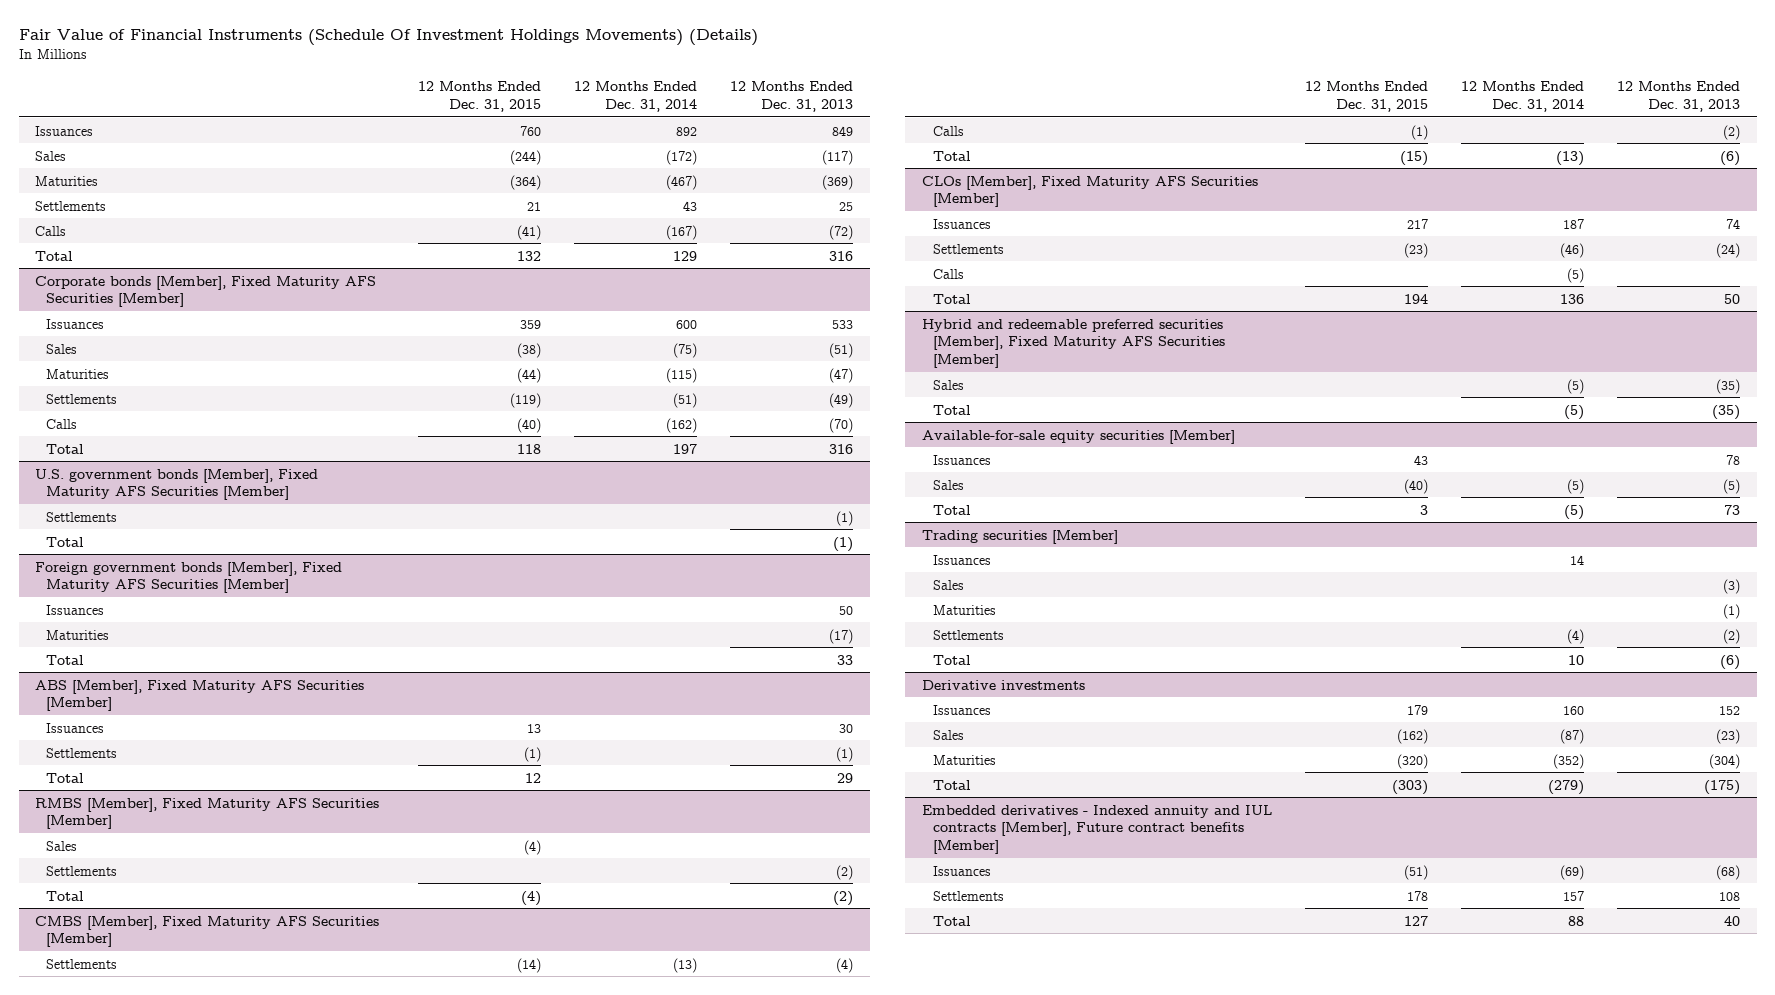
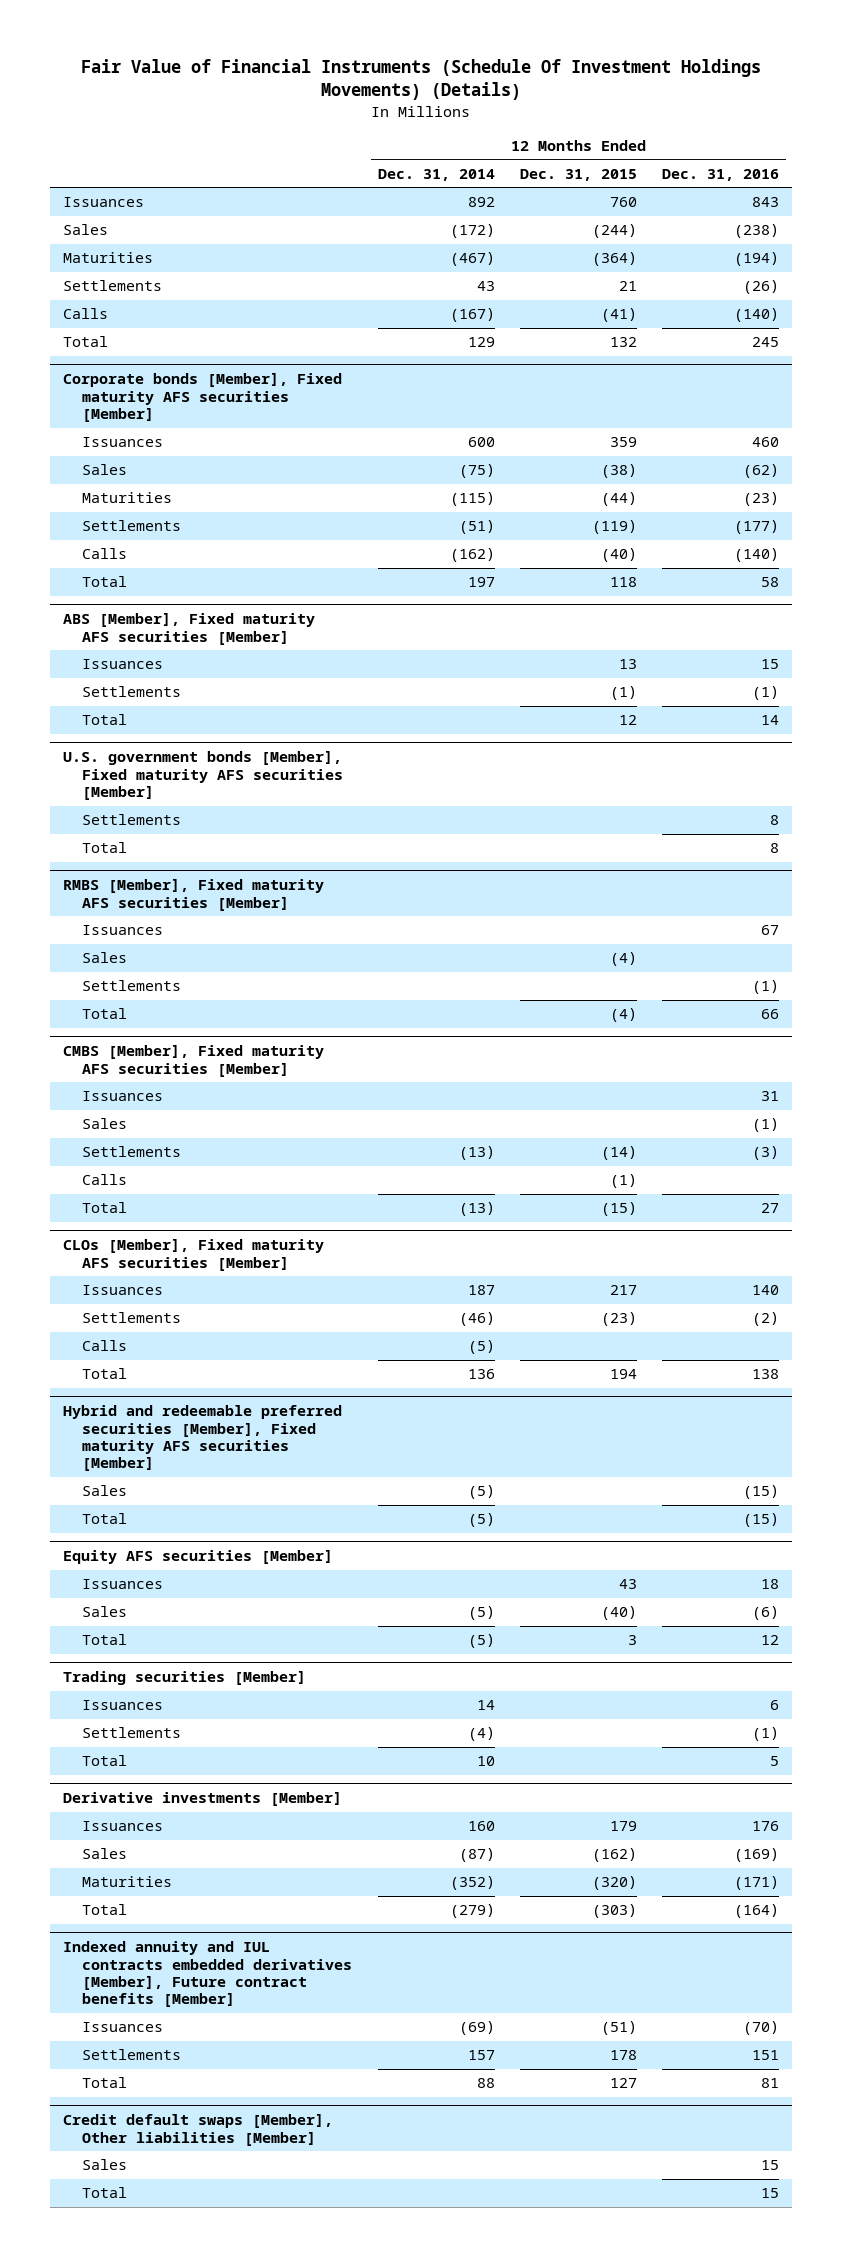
[730,80,854,112] 12 Months Ended Dec. 31, 2013 -> none
none -> [662,168,780,181] Dec. 31, 2016
[35,275,377,308] Corporate bonds [Member], Fixed Maturity AFS Securities [Member] -> [62,373,342,422] Corporate bonds [Member], Fixed maturity AFS securities [Member]
[35,468,319,501] U.S. government bonds [Member], Fixed Maturity AFS Securities [Member] -> none
[46,511,118,522] Settlements -> none
[46,536,85,547] Total -> none
[35,561,343,594] Foreign government bonds [Member], Fixed Maturity AFS Securities [Member] -> none
[46,604,105,615] Issuances -> none
[46,629,110,640] Maturities -> none
[46,654,85,665] Total -> none
[35,679,365,712] ABS [Member], Fixed Maturity AFS Securities [Member] -> [62,613,315,645] ABS [Member], Fixed maturity AFS securities [Member]
none -> [62,751,344,800] U.S. government bonds [Member], Fixed maturity AFS securities [Member]
none -> [82,814,182,826] Settlements
none -> [82,842,128,854] Total
[35,797,380,830] RMBS [Member], Fixed Maturity AFS Securities [Member] -> [62,879,324,911] RMBS [Member], Fixed maturity AFS securities [Member]
none -> [82,925,164,936] Issuances
[35,915,380,948] CMBS [Member], Fixed Maturity AFS Securities [Member] -> [62,1045,324,1077] CMBS [Member], Fixed maturity AFS securities [Member]
none -> [82,1091,164,1102] Issuances
none -> [82,1118,128,1130] Sales
[921,175,1258,208] CLOs [Member], Fixed Maturity AFS Securities [Member] -> [62,1239,324,1271] CLOs [Member], Fixed maturity AFS securities [Member]
[921,318,1225,369] Hybrid and redeemable preferred securities [Member], Fixed Maturity AFS Securities [Member] -> [62,1405,342,1472] Hybrid and redeemable preferred securities [Member], Fixed maturity AFS securities [Member]
[921,429,1235,444] Available-for-sale equity securities [Member] -> [62,1550,333,1565] Equity AFS securities [Member]
[932,579,964,590] Sales -> none
[932,604,996,615] Maturities -> none
[921,679,1085,690] Derivative investments -> [62,1792,342,1807] Derivative investments [Member]
[921,804,1272,855] Embedded derivatives - Indexed annuity and IUL contracts [Member], Future contract benefits [Member] -> [62,1941,353,2008] Indexed annuity and IUL contracts embedded derivatives [Member], Future contract benefits [Member]
none -> [62,2114,333,2146] Credit default swaps [Member], Other liabilities [Member]
none -> [82,2159,128,2171] Sales
none -> [82,2187,128,2199] Total

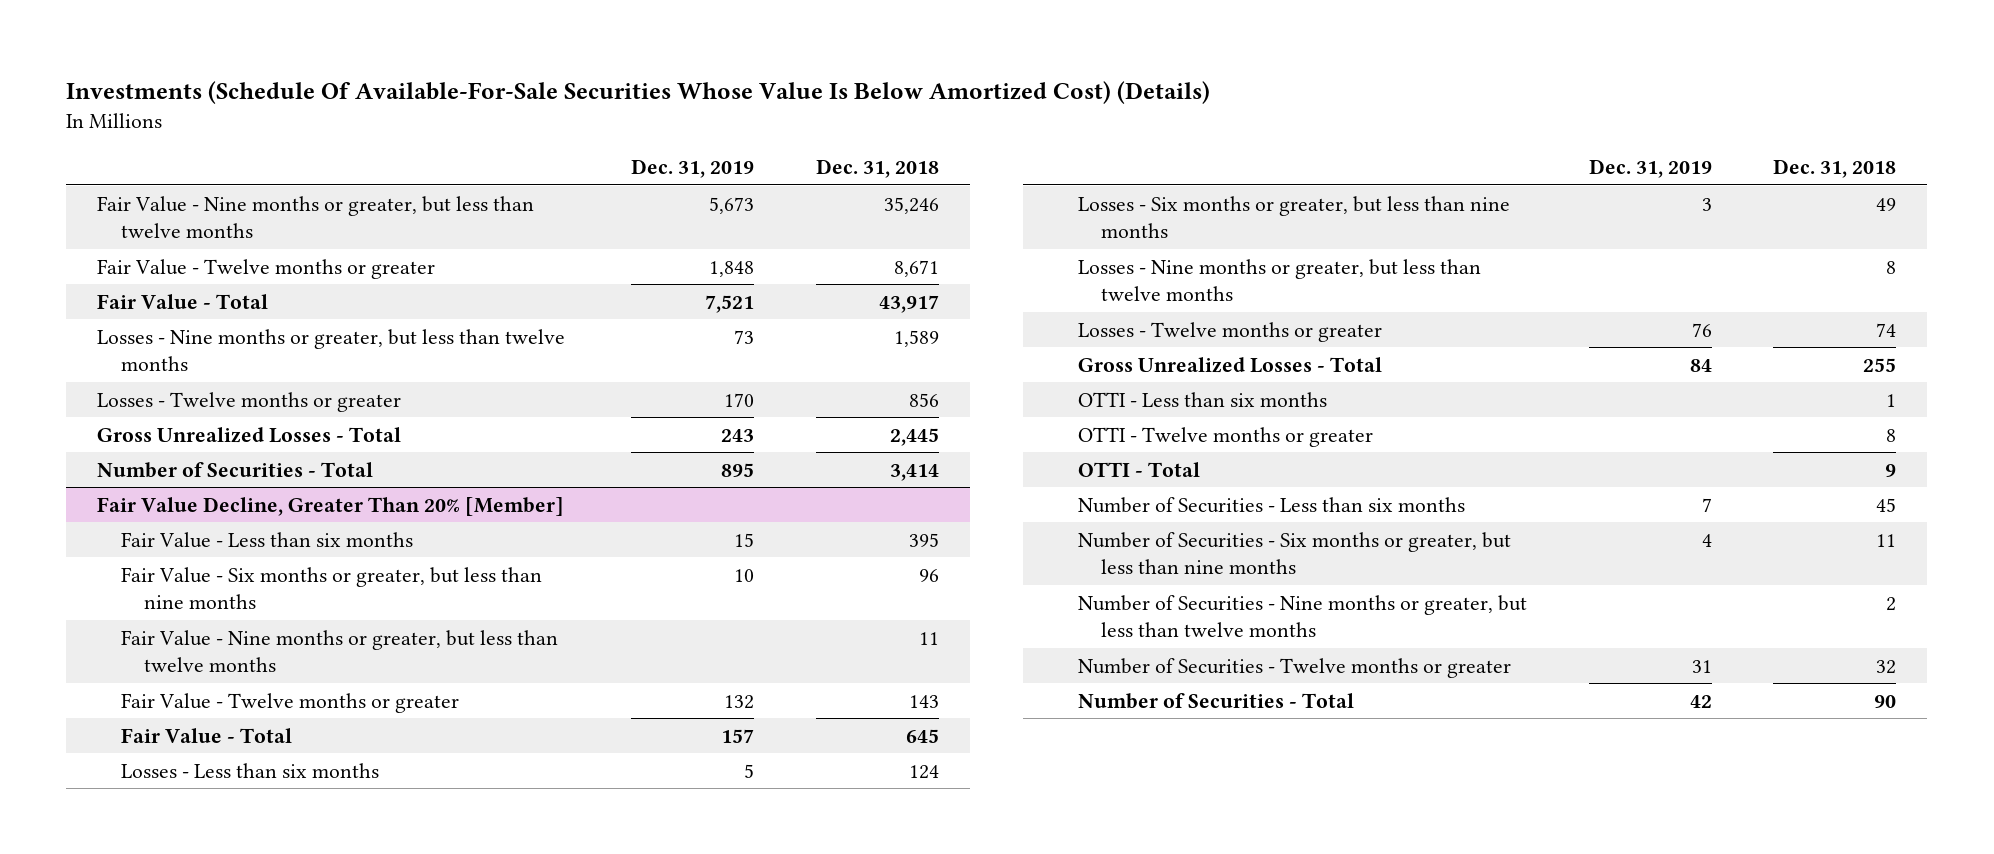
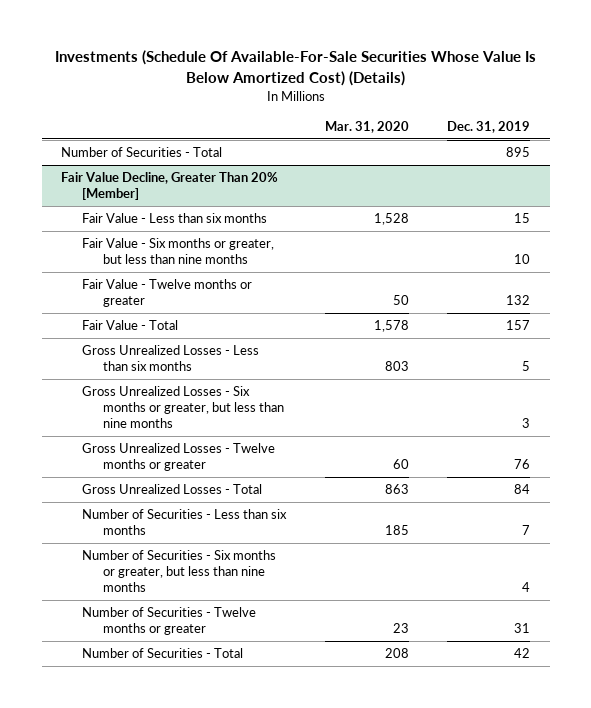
[816,158,940,178] Dec. 31, 2018 -> none
none -> [324,120,409,133] Mar. 31, 2020
[97,195,535,239] Fair Value - Nine months or greater, but less than twelve months -> none
[97,258,436,279] Fair Value - Twelve months or greater -> none
[97,293,269,309] Fair Value - Total -> none
[97,328,566,372] Losses - Nine months or greater, but less than twelve months -> none
[97,391,402,412] Losses - Twelve months or greater -> none
[97,426,402,443] Gross Unrealized Losses - Total -> none
[120,629,558,673] Fair Value - Nine months or greater, but less than twelve months -> none
[1077,258,1481,302] Losses - Nine months or greater, but less than twelve months -> none
[120,762,379,778] Losses - Less than six months -> [81,345,259,372] Gross Unrealized Losses - Less than six months
[1077,195,1510,239] Losses - Six months or greater, but less than nine months -> [81,386,285,428] Gross Unrealized Losses - Six months or greater, but less than nine months
[1077,321,1382,342] Losses - Twelve months or greater -> [81,443,275,472] Gross Unrealized Losses - Twelve months or greater
[1077,391,1327,407] OTTI - Less than six months -> none
[1077,426,1373,447] OTTI - Twelve months or greater -> none
[1077,461,1200,477] OTTI - Total -> none
[1077,594,1527,638] Number of Securities - Nine months or greater, but less than twelve months -> none

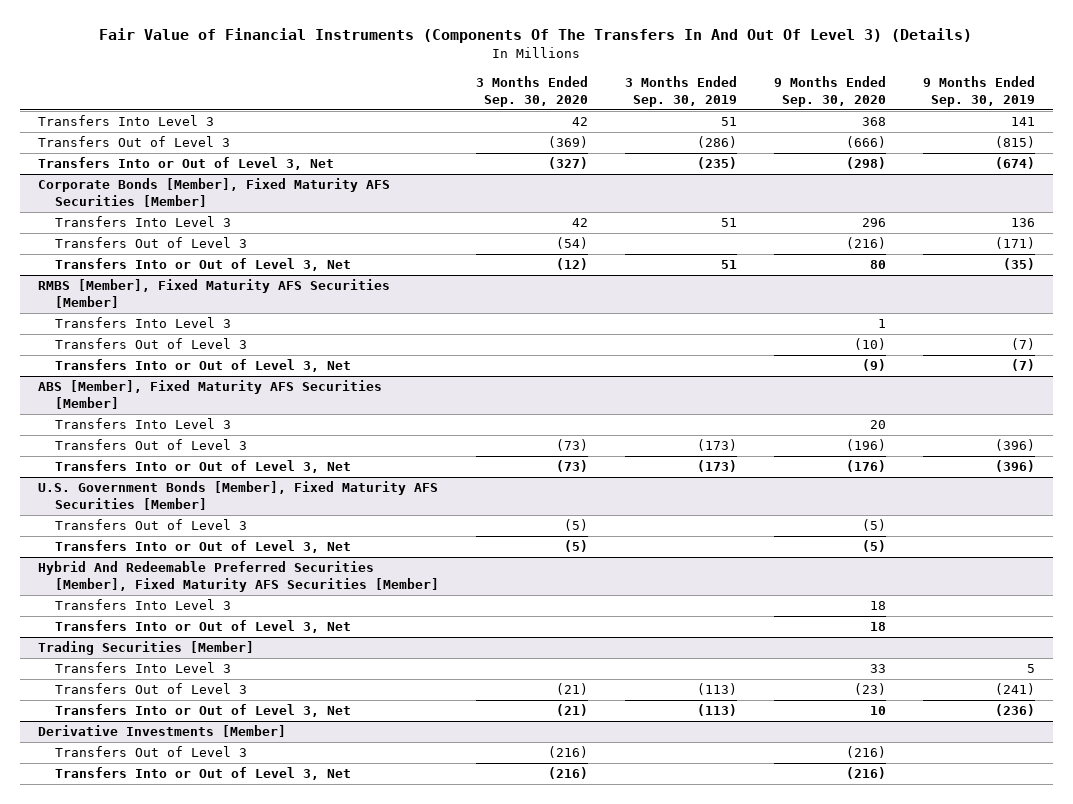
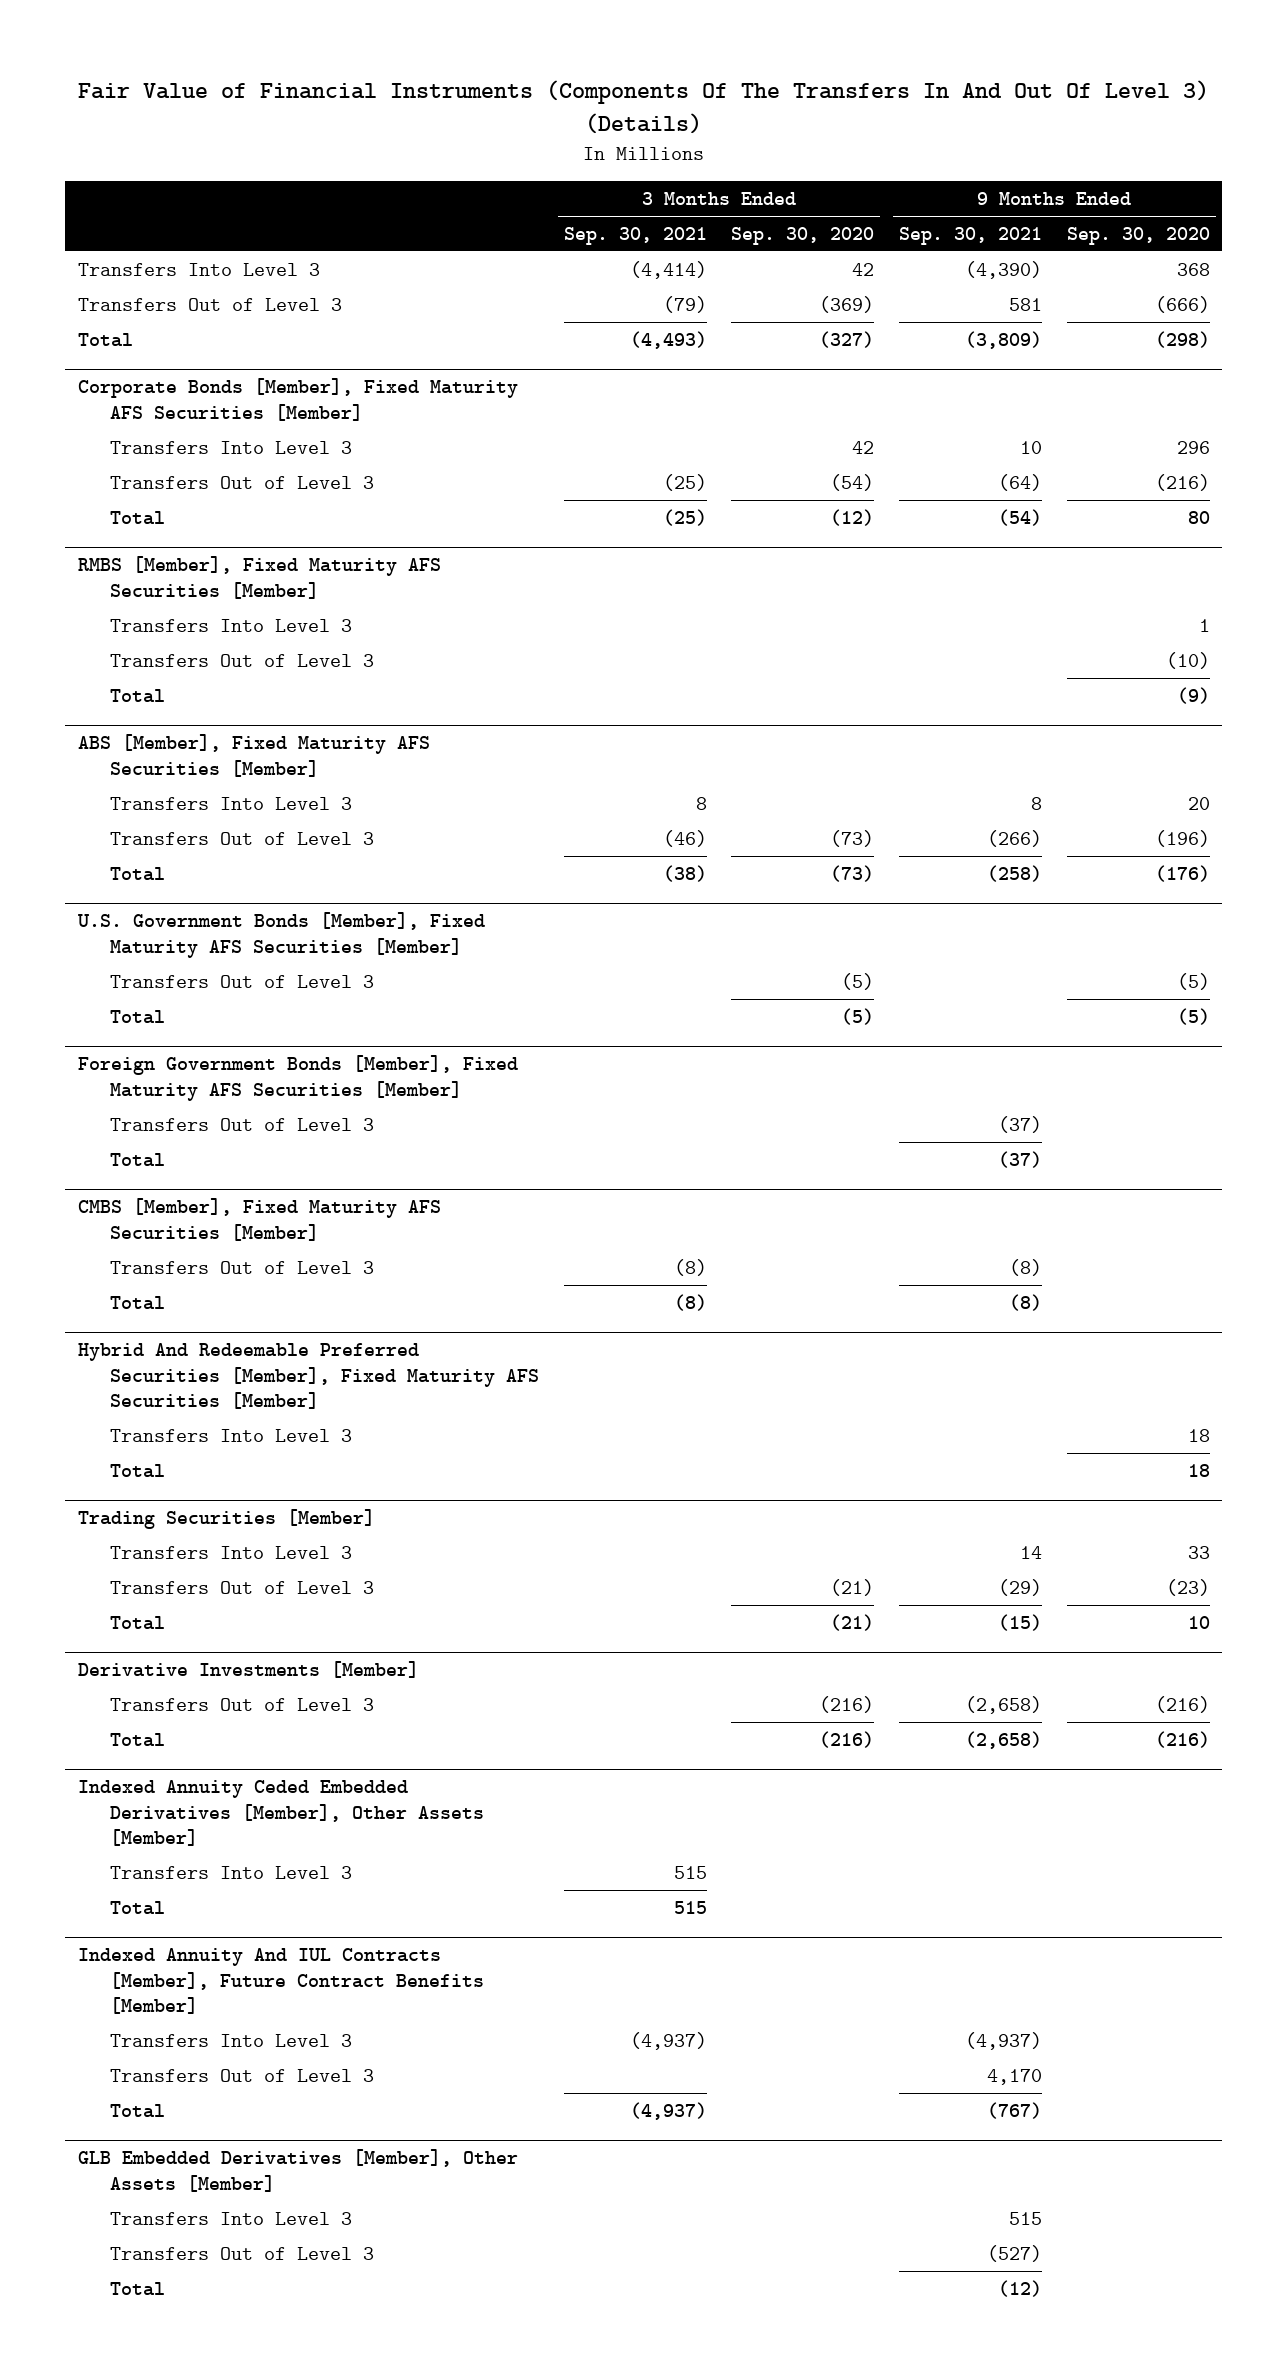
[624,75,737,107] 3 Months Ended Sep. 30, 2019 -> none
[922,75,1035,107] 9 Months Ended Sep. 30, 2019 -> none
none -> [563,226,707,245] Sep. 30, 2021
none -> [898,226,1042,245] Sep. 30, 2021
[38,157,335,171] Transfers Into or Out of Level 3, Net -> [77,332,133,347] Total
[54,258,351,272] Transfers Into or Out of Level 3, Net -> [110,510,166,525] Total
[54,359,351,373] Transfers Into or Out of Level 3, Net -> [110,688,166,703] Total
[54,460,351,474] Transfers Into or Out of Level 3, Net -> [110,866,166,881] Total
[54,540,351,554] Transfers Into or Out of Level 3, Net -> [110,1009,166,1024] Total
none -> [77,1055,518,1101] Foreign Government Bonds [Member], Fixed Maturity AFS Securities [Member]
none -> [110,1117,375,1131] Transfers Out of Level 3
none -> [110,1152,166,1167] Total
none -> [77,1198,441,1241] CMBS [Member], Fixed Maturity AFS Securities [Member]
none -> [110,1260,375,1274] Transfers Out of Level 3
none -> [110,1295,166,1310] Total
[54,620,351,634] Transfers Into or Out of Level 3, Net -> [110,1463,166,1478] Total
[54,704,351,718] Transfers Into or Out of Level 3, Net -> [110,1615,166,1630] Total
[54,767,351,781] Transfers Into or Out of Level 3, Net -> [110,1732,166,1747] Total
none -> [77,1780,485,1846] Indexed Annuity Ceded Embedded Derivatives [Member], Other Assets [Member]
none -> [110,1865,353,1879] Transfers Into Level 3
none -> [110,1900,166,1915] Total
none -> [77,1948,485,2014] Indexed Annuity And IUL Contracts [Member], Future Contract Benefits [Member]
none -> [110,2033,353,2047] Transfers Into Level 3
none -> [110,2068,375,2082] Transfers Out of Level 3
none -> [110,2103,166,2118] Total
none -> [77,2149,518,2192] GLB Embedded Derivatives [Member], Other Assets [Member]
none -> [110,2211,353,2225] Transfers Into Level 3
none -> [110,2246,375,2260] Transfers Out of Level 3
none -> [110,2281,166,2296] Total

